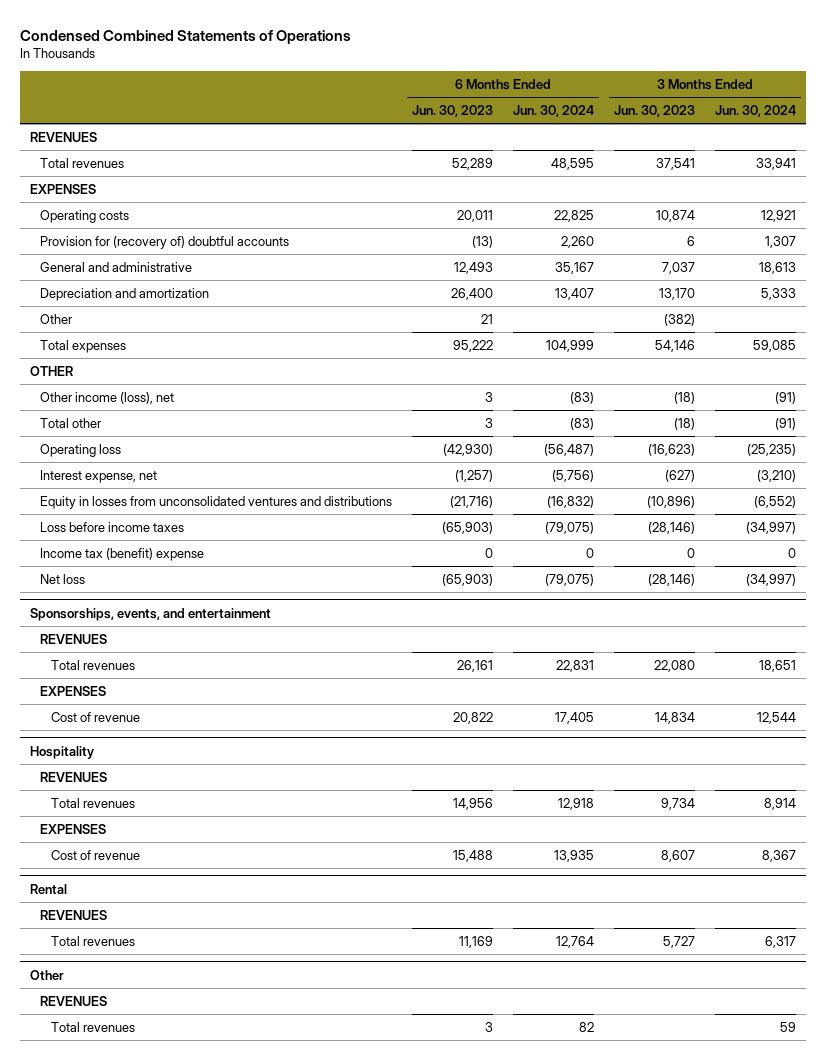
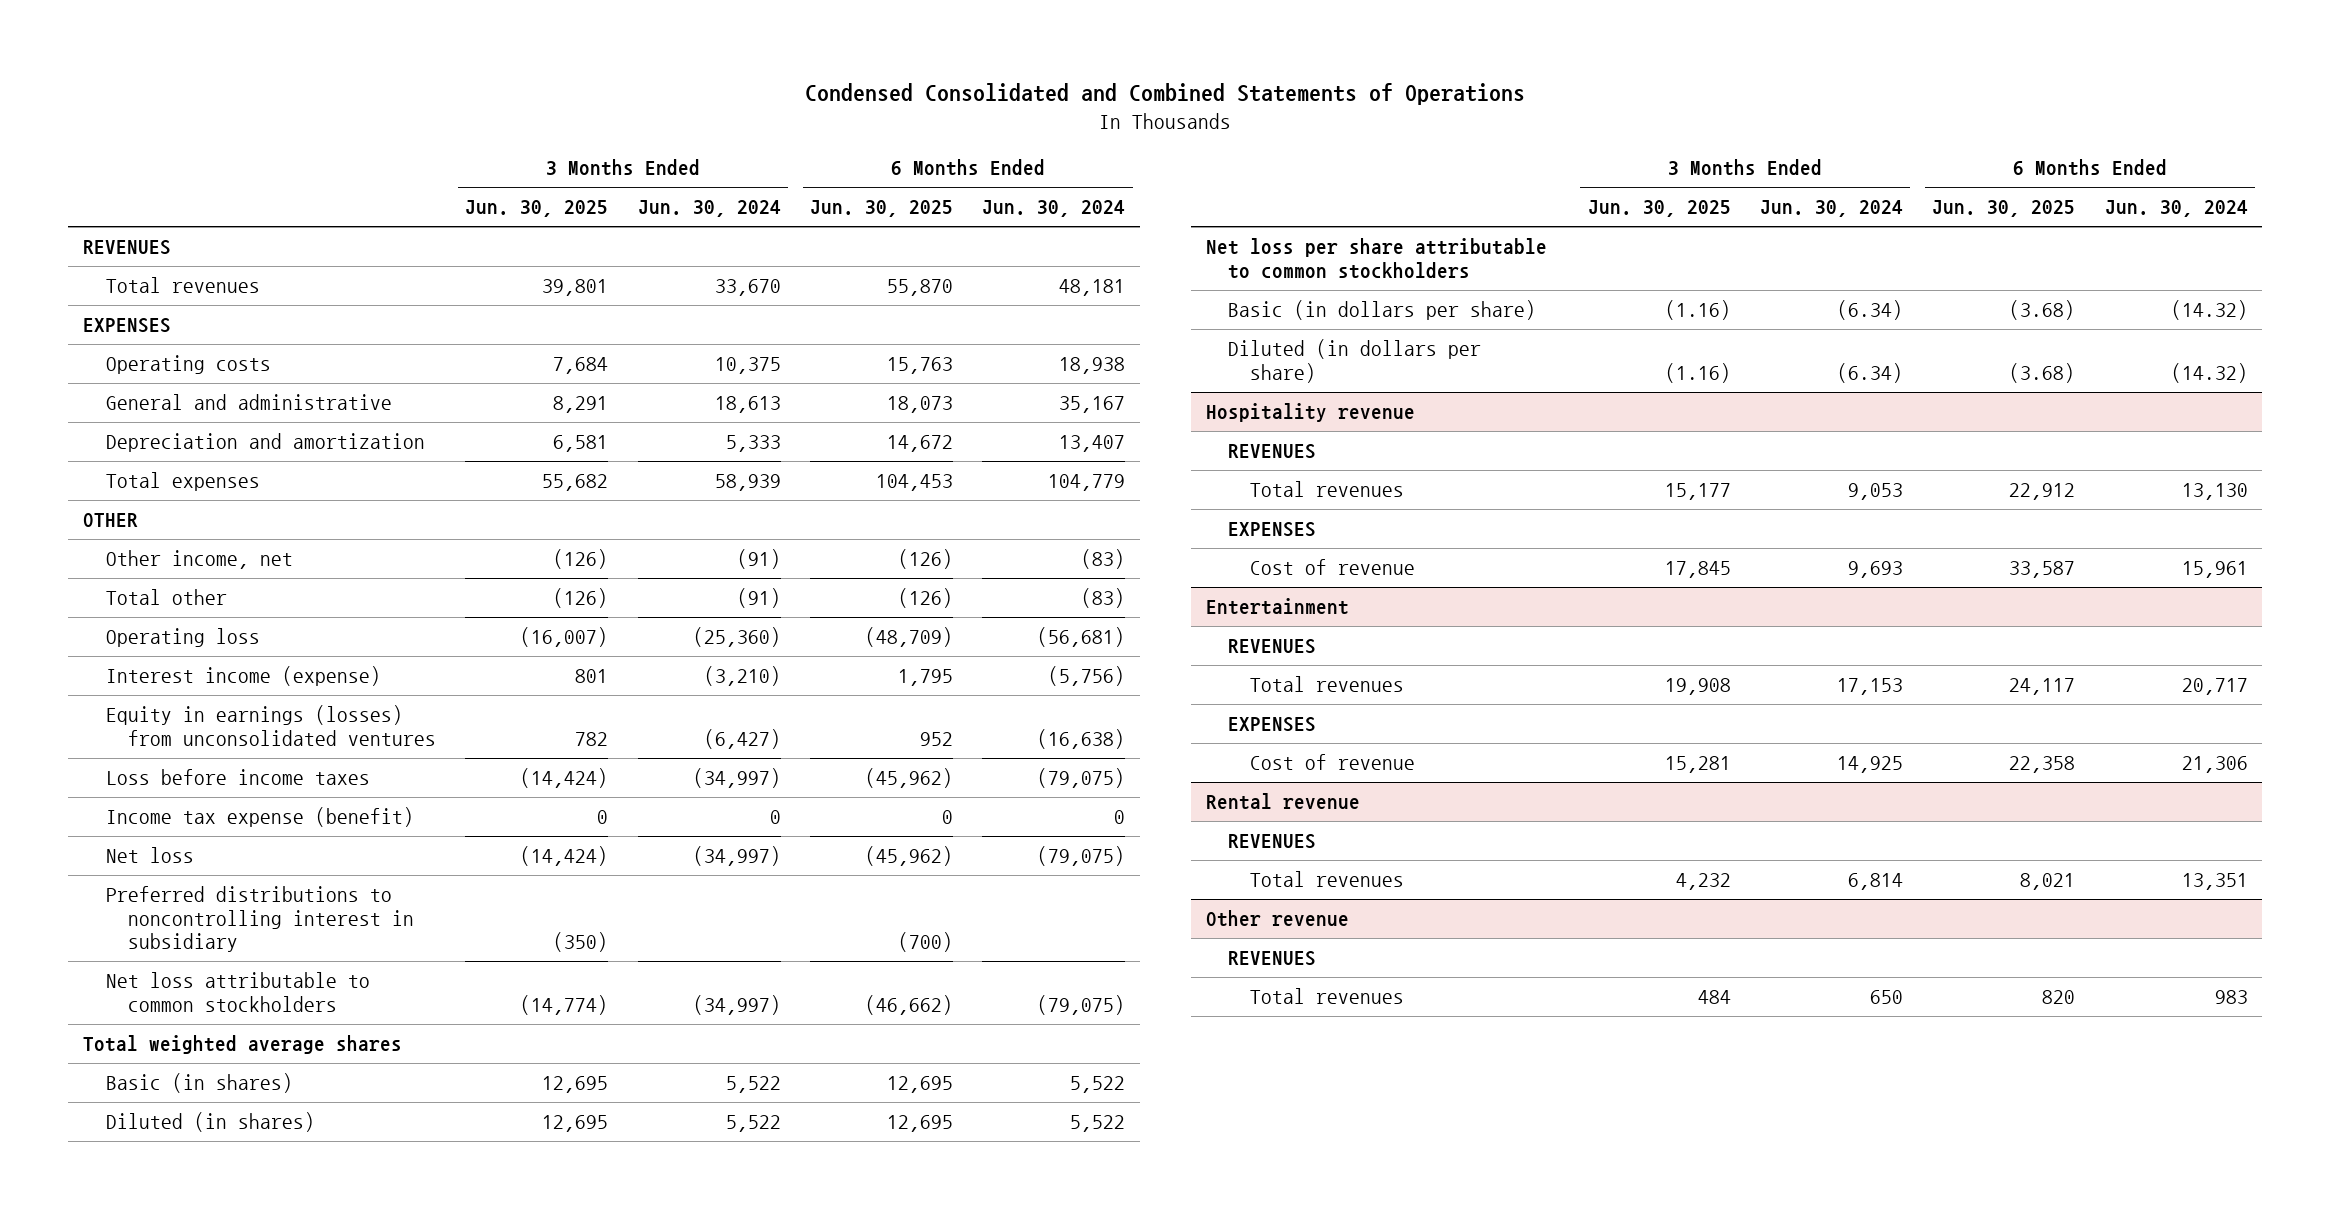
[20,29,352,44] Condensed Combined Statements of Operations -> [805,83,1526,106] Condensed Consolidated and Combined Statements of Operations
[412,104,494,117] Jun. 30, 2023 -> none
[613,104,695,117] Jun. 30, 2023 -> none
none -> [465,200,609,218] Jun. 30, 2025
none -> [809,200,953,218] Jun. 30, 2025
[551,157,595,170] 48,595 -> [1059,279,1126,297] 48,181
[755,157,796,170] 33,941 -> [714,279,781,297] 33,670
[40,235,290,249] Provision for (recovery of) doubtful accounts -> none
[554,209,595,222] 22,825 -> [1059,357,1126,375] 18,938
[760,209,796,222] 12,921 -> [714,357,781,375] 10,375
[40,313,73,324] Other -> none
[546,339,595,352] 104,999 -> [1048,474,1126,492] 104,779
[752,339,796,352] 59,085 -> [714,474,781,492] 58,939
[40,391,175,404] Other income (loss), net -> [105,550,293,570] Other income, net
[544,443,595,456] (56,487) -> [1037,627,1126,648] (56,681)
[746,443,796,456] (25,235) -> [692,627,781,648] (25,360)
[40,469,158,483] Interest expense, net -> [105,666,381,687] Interest income (expense)
[40,495,393,509] Equity in losses from unconsolidated ventures and distributions -> [105,705,436,746] Equity in earnings (losses) from unconsolidated ventures
[547,495,595,508] (16,832) -> [1037,728,1126,749] (16,638)
[753,495,796,508] (6,552) -> [703,728,781,749] (6,427)
[40,547,205,561] Income tax (benefit) expense -> [105,807,414,828] Income tax expense (benefit)
[30,607,272,621] Sponsorships, events, and entertainment -> none
none -> [105,886,414,953] Preferred distributions to noncontrolling interest in subsidiary
none -> [105,972,370,1012] Net loss attributable to common stockholders
none -> [83,1035,403,1055] Total weighted average shares
none -> [105,1073,293,1094] Basic (in shares)
none -> [105,1112,315,1133] Diluted (in shares)
none -> [1205,238,1547,279] Net loss per share attributable to common stockholders
none -> [1228,300,1537,321] Basic (in dollars per share)
none -> [1228,339,1482,383] Diluted (in dollars per share)
none -> [1205,403,1415,423] Hospitality revenue
[556,659,595,672] 22,831 -> [2181,483,2248,501] 13,130
[758,659,796,672] 18,651 -> [1848,483,1904,501] 9,053
[30,745,95,759] Hospitality -> none
[555,711,595,724] 17,405 -> [2181,561,2248,579] 15,961
[756,711,796,724] 12,544 -> [1848,561,1904,579] 9,693
none -> [1205,598,1349,616] Entertainment
[558,797,595,810] 12,918 -> [2181,678,2248,696] 20,717
[763,797,796,810] 8,914 -> [1837,678,1904,696] 17,153
[554,849,595,862] 13,935 -> [2181,756,2248,774] 21,306
[761,849,796,862] 8,367 -> [1837,756,1904,774] 14,925
[30,883,68,894] Rental -> [1205,793,1360,811] Rental revenue
[556,935,595,948] 12,764 -> [2181,873,2248,891] 13,351
[764,935,796,948] 6,317 -> [1848,873,1904,891] 6,814
[30,969,65,980] Other -> [1205,910,1349,928] Other revenue
[579,1021,595,1032] 82 -> [2214,990,2248,1005] 983
[779,1021,796,1032] 59 -> [1870,990,1904,1005] 650

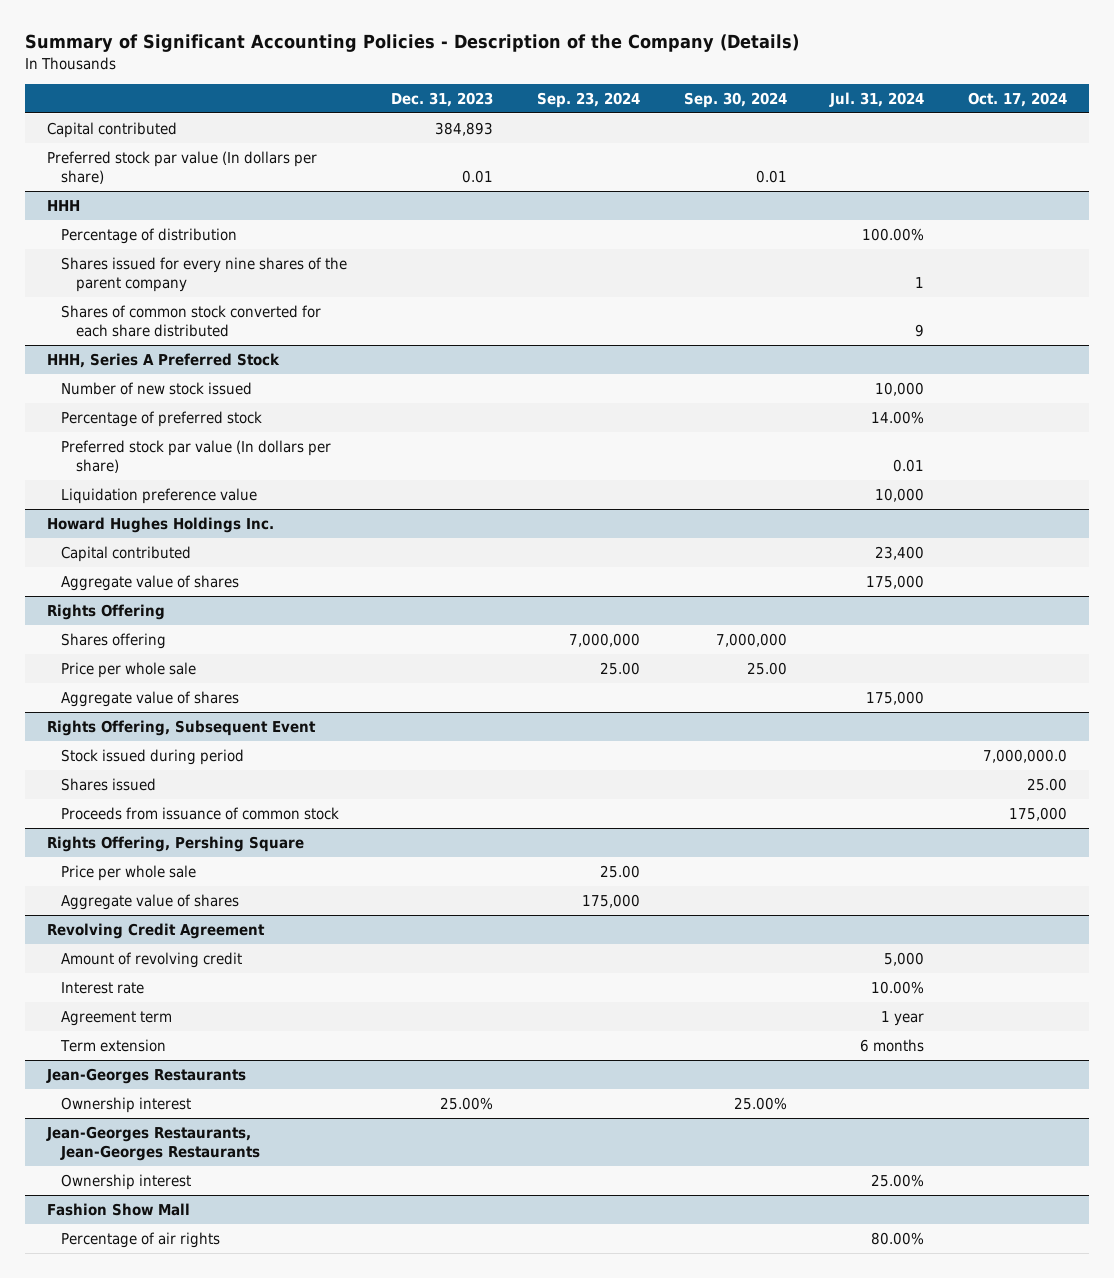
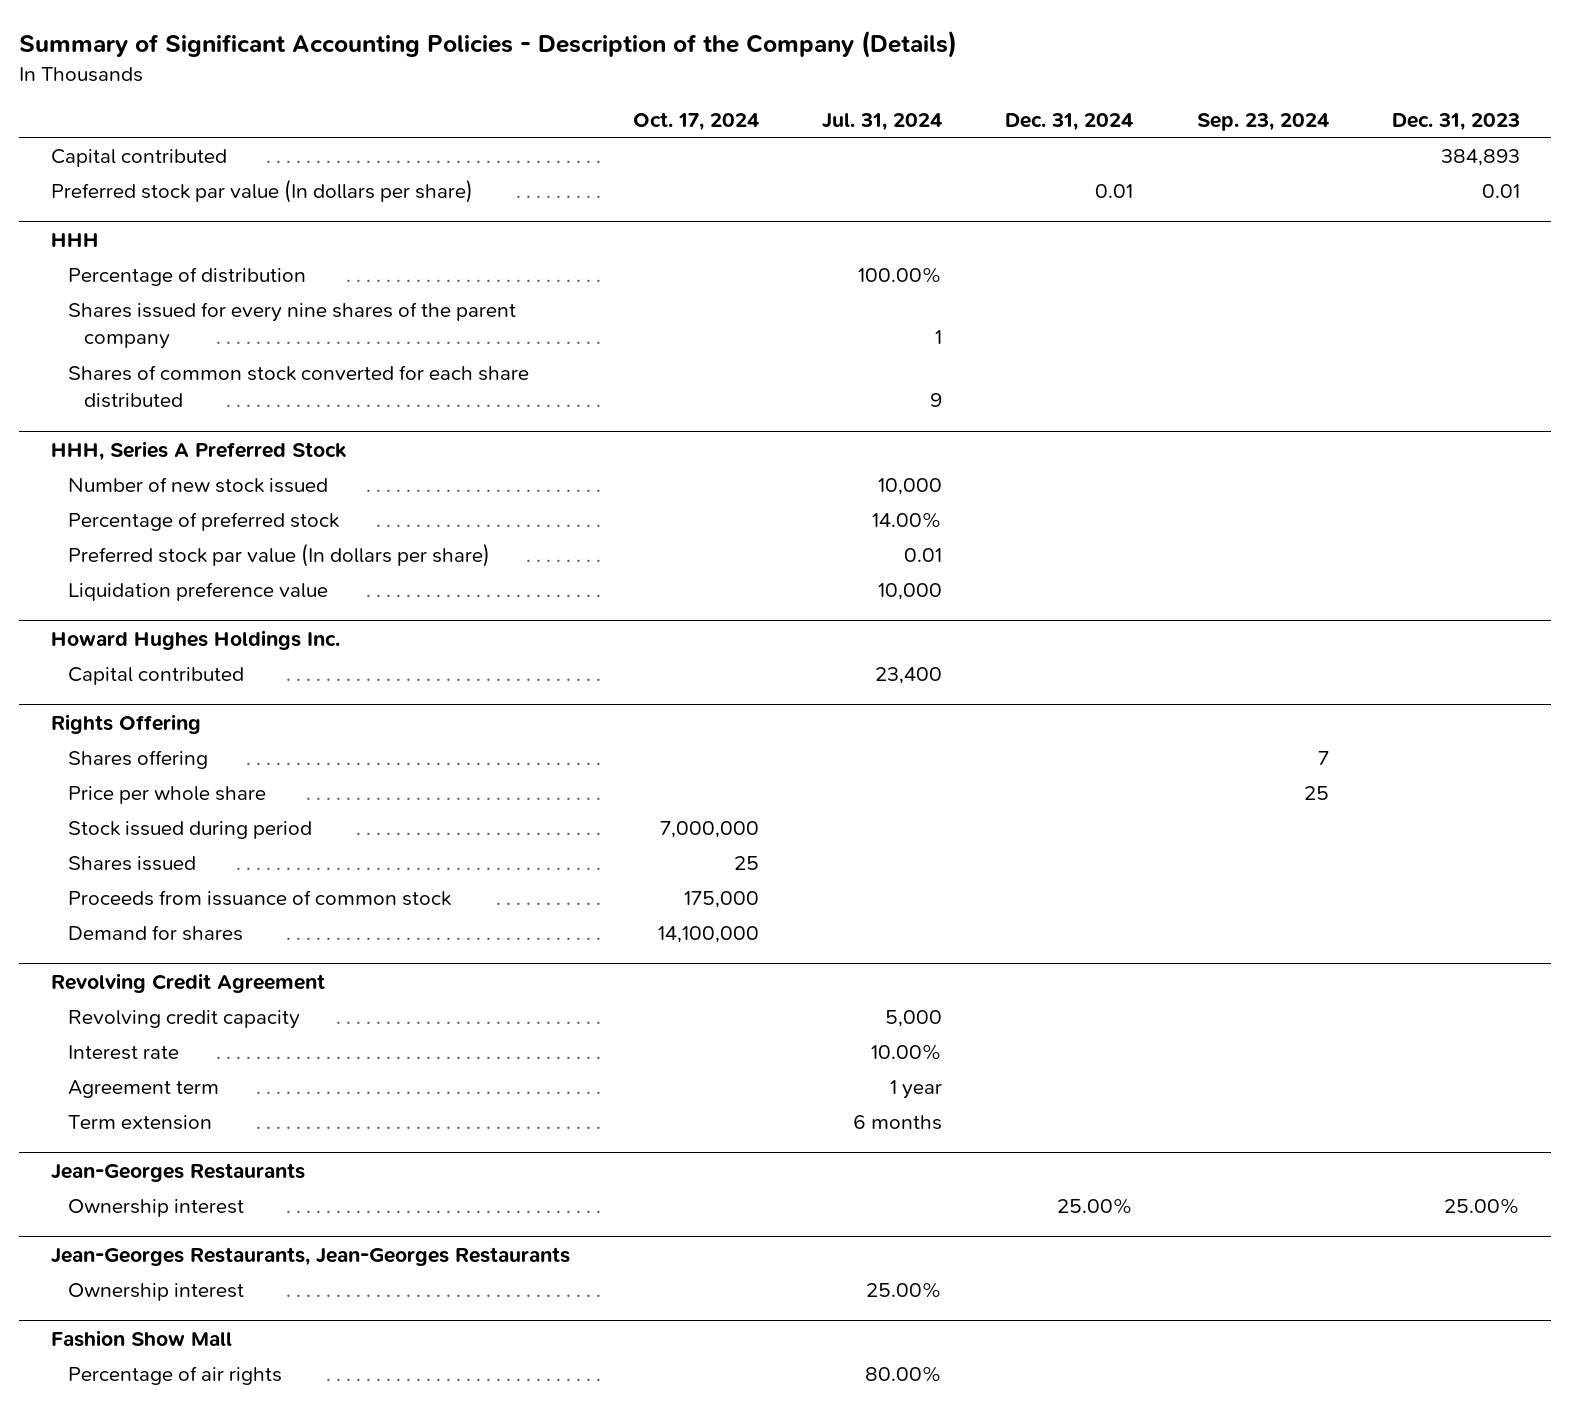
[683,91,787,108] Sep. 30, 2024 -> none
none -> [1005,112,1134,131] Dec. 31, 2024
[61,574,240,591] Aggregate value of shares -> none
[61,690,240,707] Aggregate value of shares -> none
[46,719,316,736] Rights Offering, Subsequent Event -> none
[568,632,640,647] 7,000,000 -> [1317,750,1329,765] 7
[61,661,197,678] Price per whole sale -> [67,785,266,804] Price per whole share
[599,661,640,675] 25.00 -> [1303,785,1329,800] 25
[983,748,1068,763] 7,000,000.0 -> [660,820,760,838] 7,000,000
[1027,777,1068,791] 25.00 -> [734,855,760,870] 25
[46,835,304,852] Rights Offering, Pershing Square -> none
[61,864,197,881] Price per whole sale -> none
[61,893,240,910] Aggregate value of shares -> none
none -> [67,924,243,941] Demand for shares
[61,951,243,968] Amount of revolving credit -> none
none -> [67,1009,300,1029] Revolving credit capacity

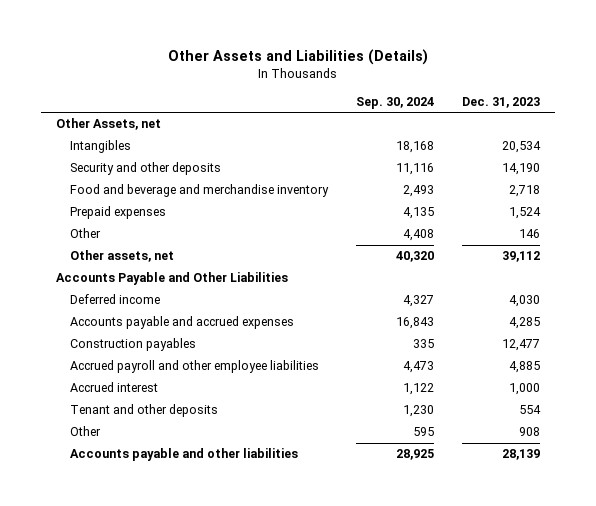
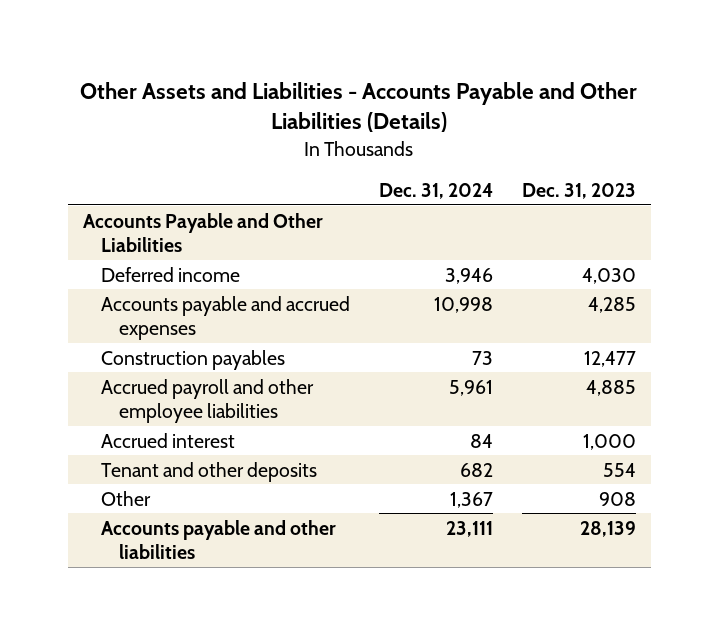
[167,48,428,65] Other Assets and Liabilities (Details) -> [80,81,638,133] Other Assets and Liabilities - Accounts Payable and Other Liabilities (Details)
[356,96,435,109] Sep. 30, 2024 -> none
none -> [379,182,494,199] Dec. 31, 2024
[55,118,161,131] Other Assets, net -> none
[69,140,131,154] Intangibles -> none
[69,162,221,176] Security and other deposits -> none
[69,184,329,198] Food and beverage and merchandise inventory -> none
[69,206,166,220] Prepaid expenses -> none
[69,228,101,239] Other -> none
[69,250,174,263] Other assets, net -> none

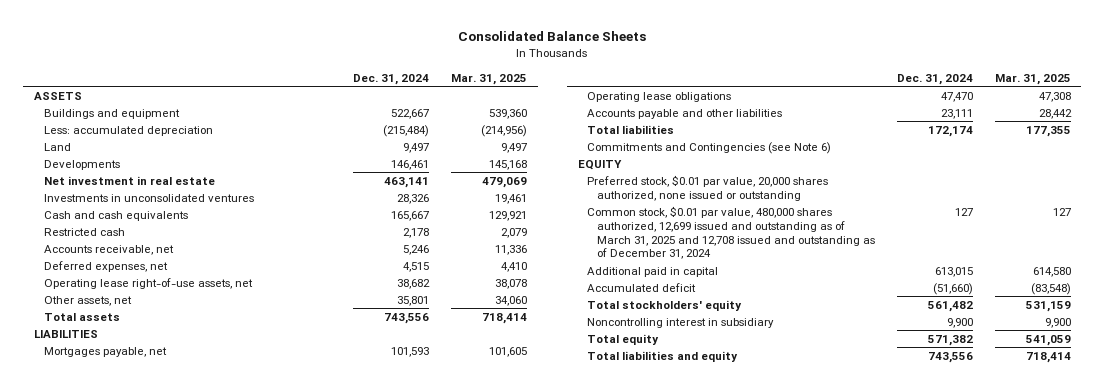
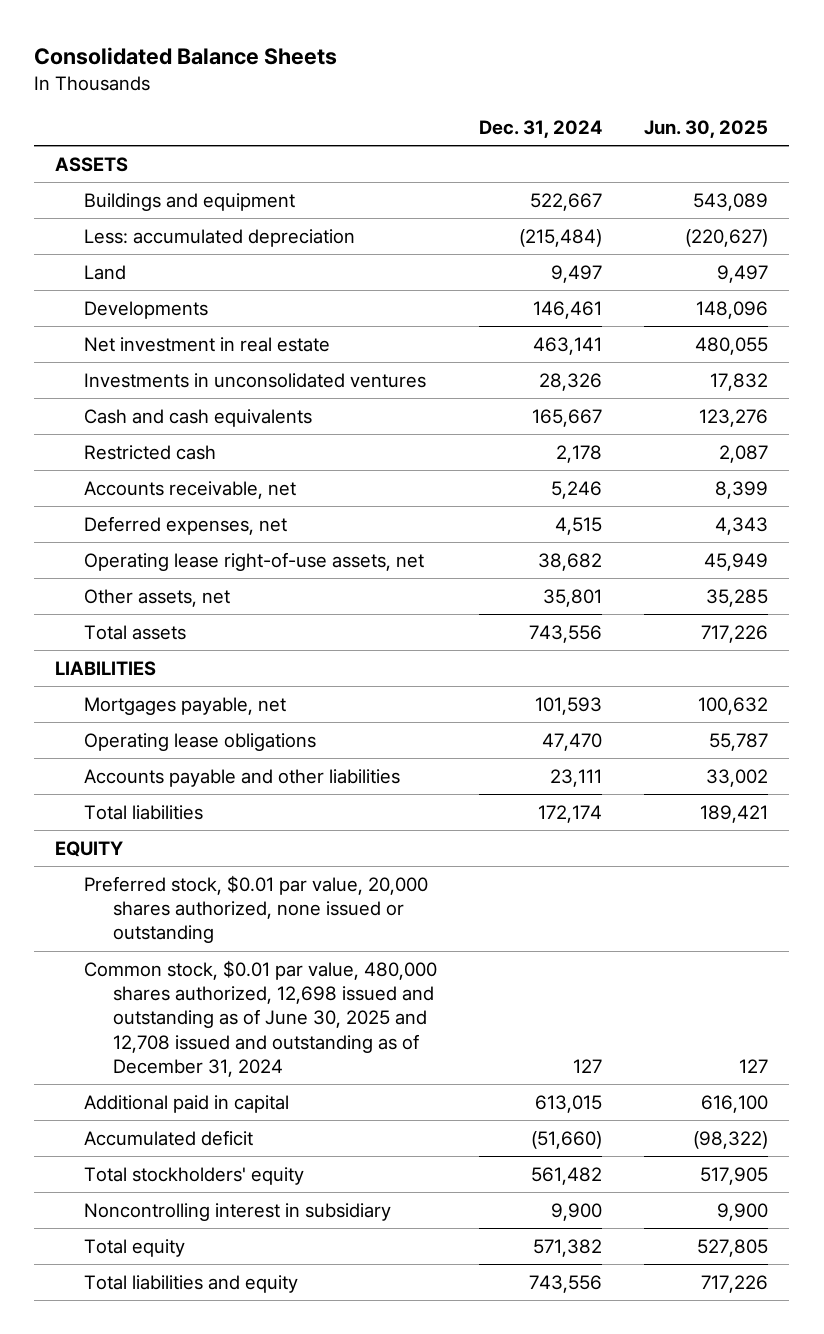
[450,73,527,85] Mar. 31, 2025 -> none
none -> [644,119,769,138] Jun. 30, 2025
[587,141,832,154] Commitments and Contingencies (see Note 6) -> none
[587,205,875,260] Common stock, $0.01 par value, 480,000 shares authorized, 12,699 issued and outstanding as of March 31, 2025 and 12,708 issued and outstanding as of December 31, 2024 -> [83,959,437,1077] Common stock, $0.01 par value, 480,000 shares authorized, 12,698 issued and outstanding as of June 30, 2025 and 12,708 issued and outstanding as of December 31, 2024

